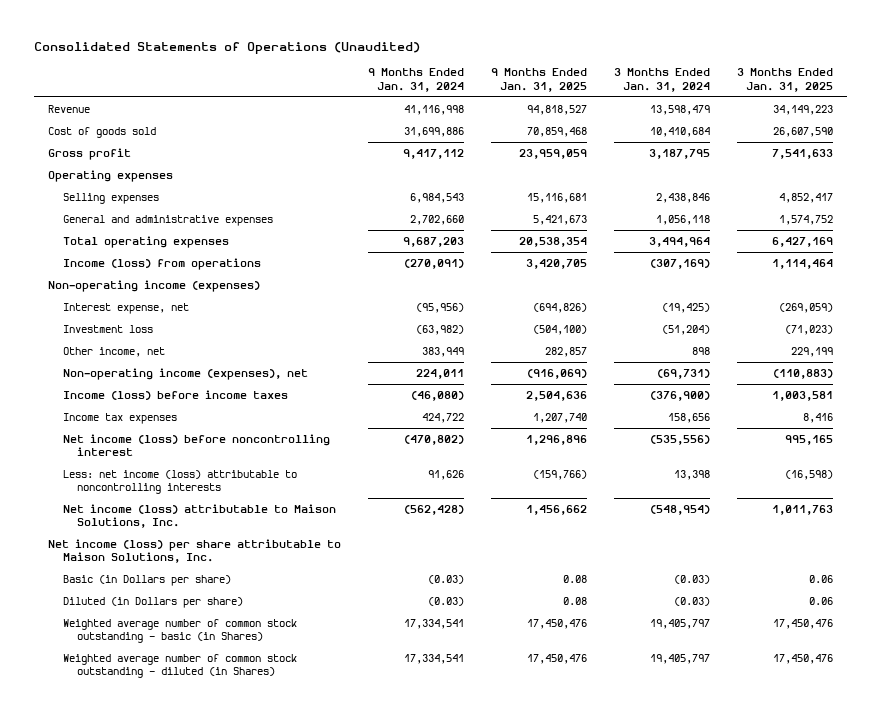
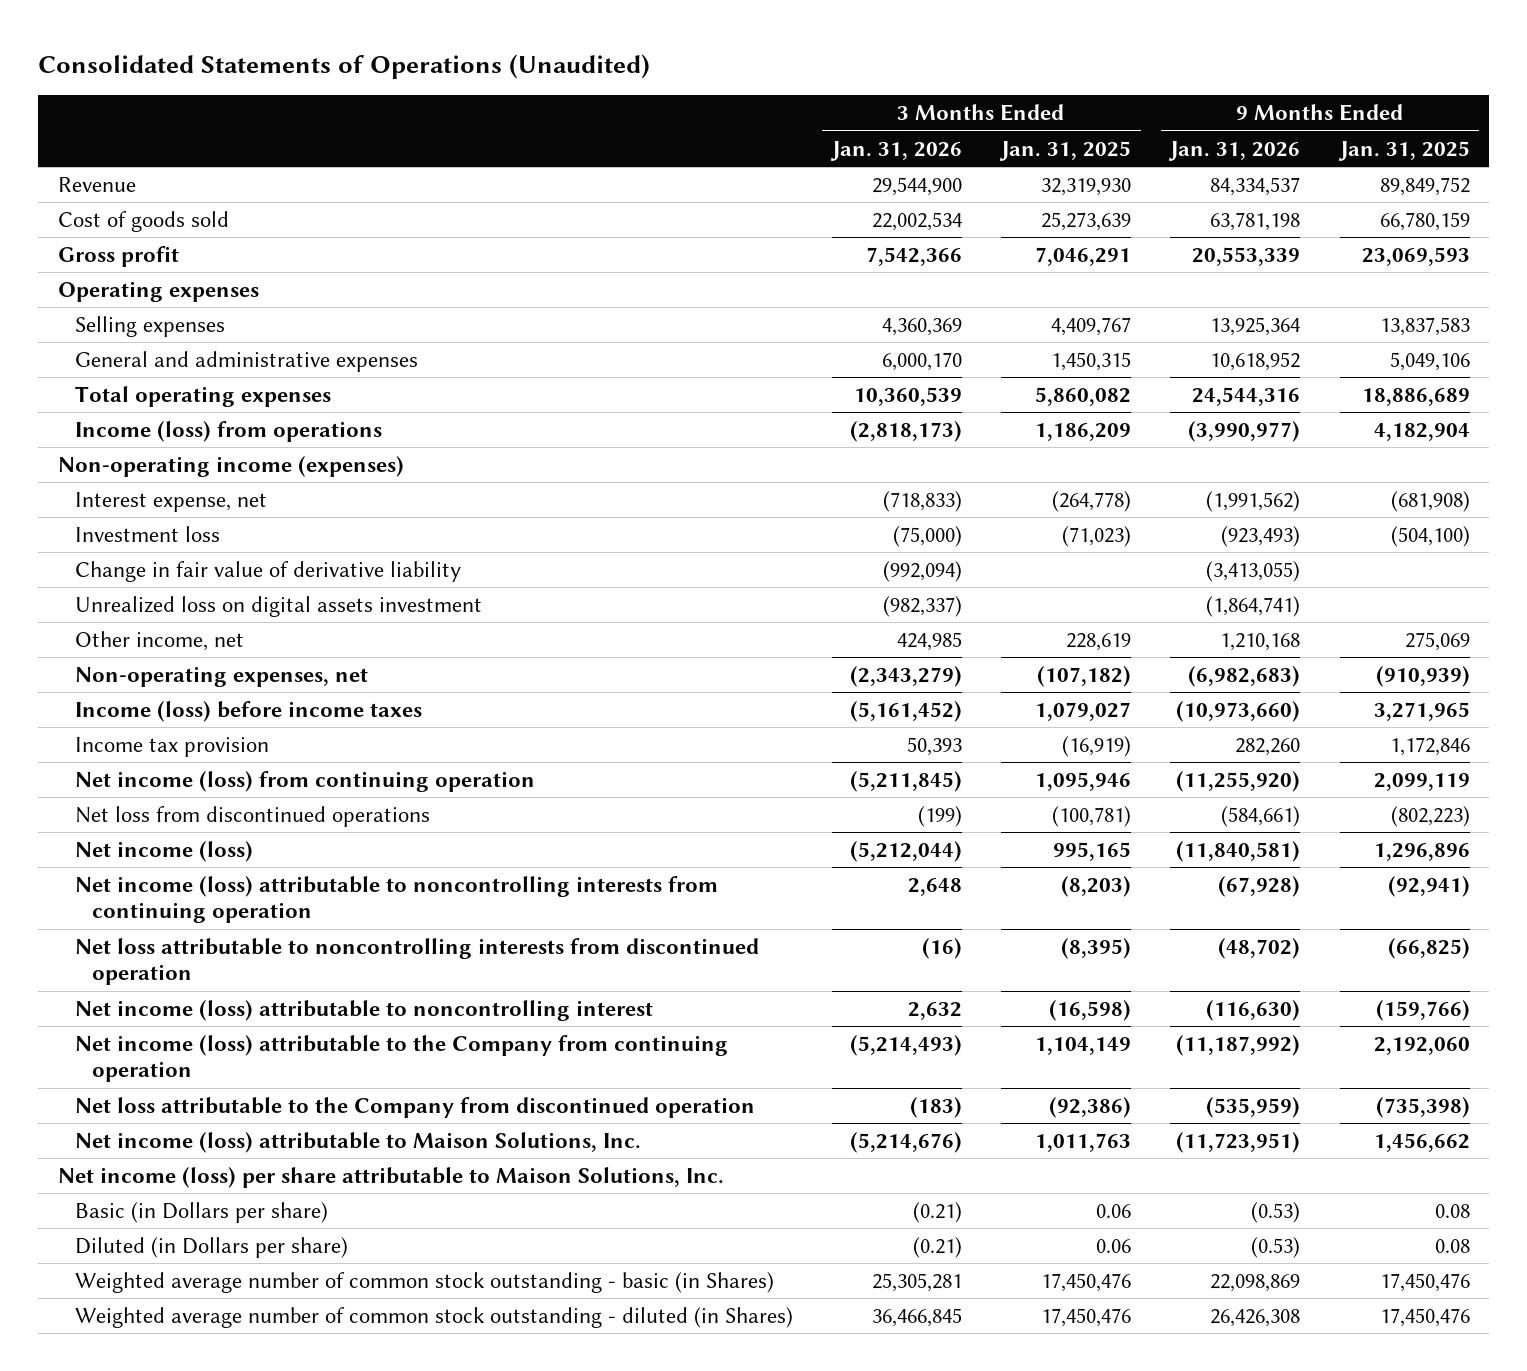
[368,68,465,92] 9 Months Ended Jan. 31, 2024 -> none
[614,68,711,92] 3 Months Ended Jan. 31, 2024 -> none
none -> [829,140,962,161] Jan. 31, 2026
none -> [1168,140,1301,161] Jan. 31, 2026
[527,104,588,115] 94,818,527 -> [1379,177,1470,197] 89,849,752
[773,104,834,115] 34,149,223 -> [1041,178,1132,197] 32,319,930
[527,126,588,137] 70,859,468 -> [1379,212,1470,232] 66,780,159
[773,126,834,137] 26,607,590 -> [1041,212,1132,232] 25,273,639
[519,148,588,159] 23,959,059 -> [1361,247,1470,267] 23,069,593
[772,148,834,159] 7,541,633 -> [1035,247,1132,267] 7,046,291
[527,192,588,203] 15,116,681 -> [1379,317,1470,337] 13,837,583
[779,192,834,203] 4,852,417 -> [1051,317,1132,337] 4,409,767
[533,214,588,225] 5,421,673 -> [1389,352,1470,372] 5,049,106
[779,214,834,225] 1,574,752 -> [1051,352,1132,372] 1,450,315
[519,236,588,247] 20,538,354 -> [1361,388,1470,407] 18,886,689
[772,236,834,247] 6,427,169 -> [1035,387,1132,407] 5,860,082
[526,258,588,269] 3,420,705 -> [1373,423,1470,442] 4,182,904
[772,258,834,269] 1,114,464 -> [1035,423,1132,442] 1,186,209
[533,302,588,313] (694,826) -> [1390,491,1470,513] (681,908)
[779,302,834,313] (269,059) -> [1052,491,1132,513] (264,778)
none -> [74,561,461,583] Change in fair value of derivative liability
none -> [74,596,482,618] Unrealized loss on digital assets investment
[545,346,588,357] 282,857 -> [1404,632,1470,652] 275,069
[791,346,834,357] 229,199 -> [1066,633,1132,652] 228,619
[62,367,308,380] Non-operating income (expenses), net -> [74,666,368,688] Non-operating expenses, net
[527,368,588,379] (916,069) -> [1375,666,1470,688] (910,939)
[773,368,834,379] (110,883) -> [1037,666,1132,688] (107,182)
[526,390,588,401] 2,504,636 -> [1373,702,1470,722] 3,271,965
[772,390,834,401] 1,003,581 -> [1035,702,1132,722] 1,079,027
[62,412,177,424] Income tax expenses -> [74,737,269,758] Income tax provision
[533,412,588,423] 1,207,740 -> [1389,737,1470,757] 1,172,846
[803,412,834,423] 8,416 -> [1062,736,1132,758] (16,919)
none -> [74,771,535,793] Net income (loss) from continuing operation
none -> [74,806,430,828] Net loss from discontinued operations
[62,433,330,457] Net income (loss) before noncontrolling interest -> [74,841,253,863] Net income (loss)
none -> [74,876,718,924] Net income (loss) attributable to noncontrolling interests from continuing operation
none -> [74,938,759,986] Net loss attributable to noncontrolling interests from discontinued operation
[62,469,297,495] Less: net income (loss) attributable to noncontrolling interests -> [74,1000,653,1022] Net income (loss) attributable to noncontrolling interest
none -> [74,1035,728,1083] Net income (loss) attributable to the Company from continuing operation
none -> [74,1097,755,1119] Net loss attributable to the Company from discontinued operation

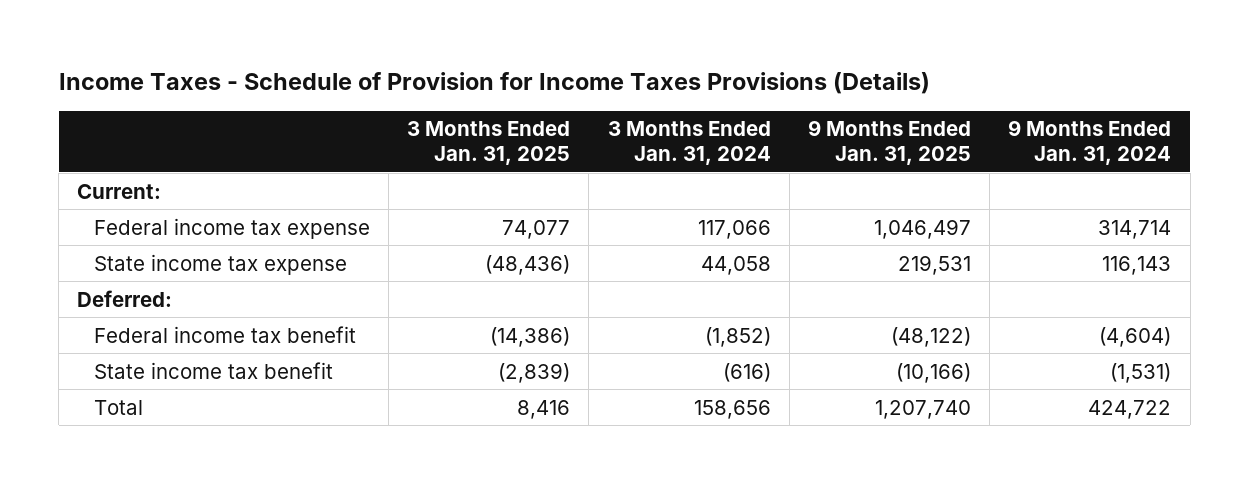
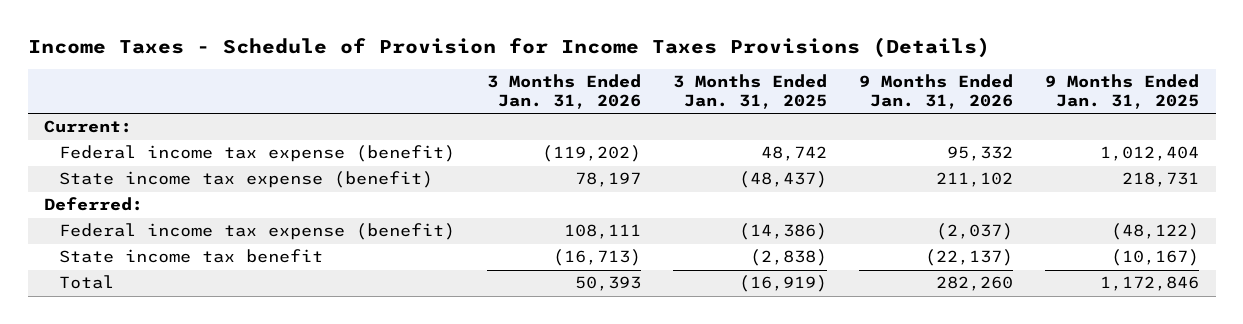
[607,121,771,165] 3 Months Ended Jan. 31, 2024 -> none
[1008,120,1172,165] 9 Months Ended Jan. 31, 2024 -> none
none -> [486,73,641,110] 3 Months Ended Jan. 31, 2026
none -> [859,73,1014,110] 9 Months Ended Jan. 31, 2026
[93,217,370,239] Federal income tax expense -> [58,145,455,163] Federal income tax expense (benefit)
[502,219,571,239] 74,077 -> [761,146,828,162] 48,742
[873,218,971,239] 1,046,497 -> [1100,146,1200,162] 1,012,404
[93,253,347,275] State income tax expense -> [58,171,433,189] State income tax expense (benefit)
[485,254,571,275] (48,436) -> [739,171,828,189] (48,437)
[897,254,971,275] 219,531 -> [1122,172,1200,188] 218,731
[93,325,356,343] Federal income tax benefit -> [58,223,455,241] Federal income tax expense (benefit)
[498,362,571,383] (2,839) -> [750,249,828,267] (2,838)
[895,362,971,383] (10,166) -> [1111,249,1200,267] (10,167)
[517,399,571,419] 8,416 -> [739,275,828,293] (16,919)
[874,399,971,419] 1,207,740 -> [1100,276,1200,292] 1,172,846

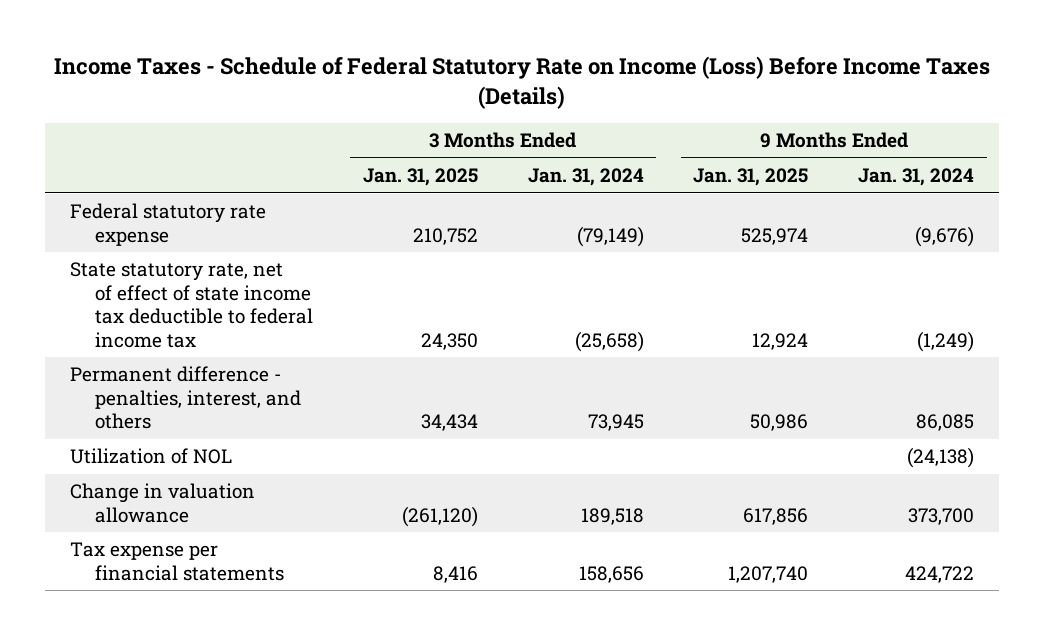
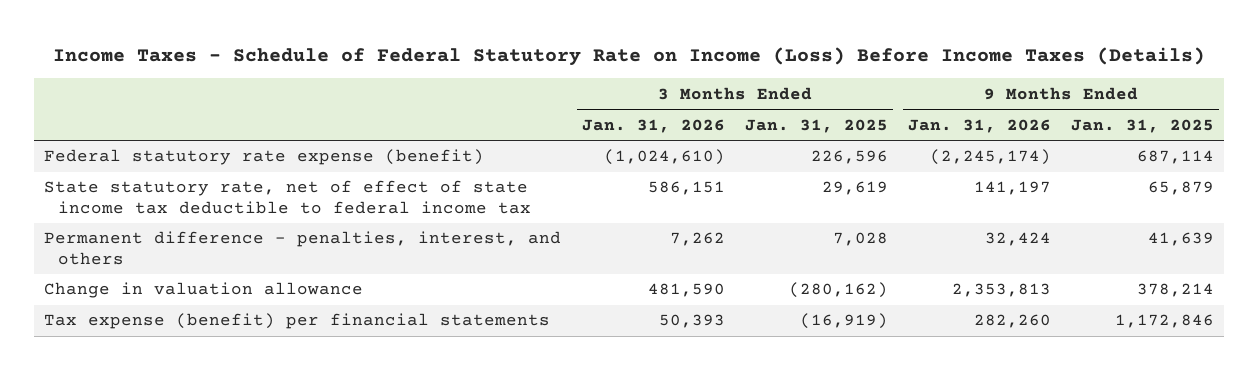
[527,168,644,187] Jan. 31, 2024 -> none
[858,168,975,187] Jan. 31, 2024 -> none
none -> [581,118,725,133] Jan. 31, 2026
none -> [907,118,1051,133] Jan. 31, 2026
[69,448,232,465] Utilization of NOL -> none
[69,203,266,246] Federal statutory rate expense -> [44,149,485,166] Federal statutory rate expense (benefit)
[412,227,478,245] 210,752 -> [810,150,888,165] 226,596
[741,227,809,245] 525,974 -> [1137,150,1215,165] 687,114
[420,332,478,350] 24,350 -> [821,181,888,196] 29,619
[752,332,809,350] 12,924 -> [1148,181,1215,196] 65,879
[420,414,478,432] 34,434 -> [832,232,888,247] 7,028
[750,414,809,432] 50,986 -> [1148,232,1215,247] 41,639
[401,505,478,527] (261,120) -> [788,282,888,299] (280,162)
[743,507,809,525] 617,856 -> [1137,283,1215,298] 378,214
[69,542,284,581] Tax expense per financial statements -> [44,313,551,330] Tax expense (benefit) per financial statements
[432,565,478,583] 8,416 -> [799,313,888,330] (16,919)
[728,565,809,583] 1,207,740 -> [1115,314,1215,329] 1,172,846

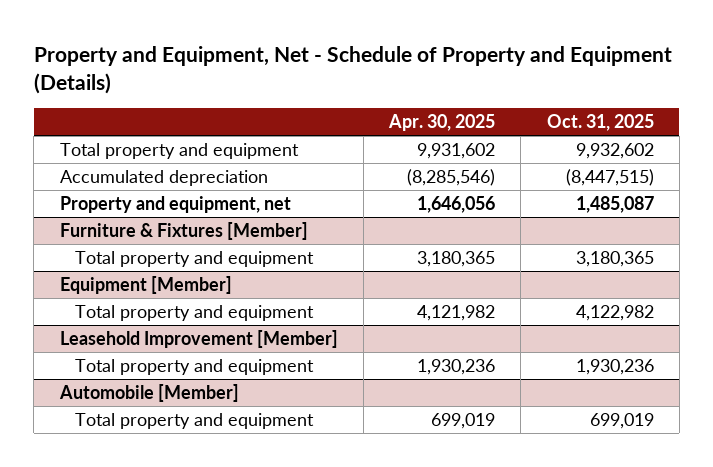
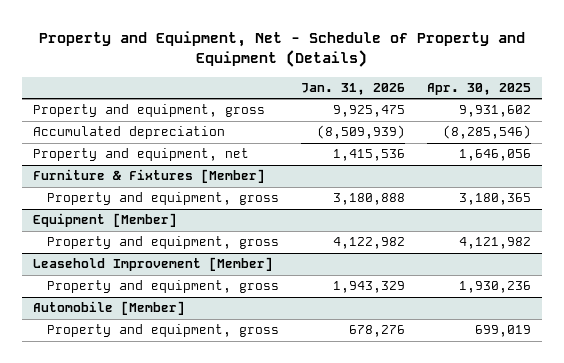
[546,114,654,132] Oct. 31, 2025 -> none
none -> [300,83,405,96] Jan. 31, 2026
[59,143,299,160] Total property and equipment -> [33,104,266,118] Property and equipment, gross
[74,251,314,268] Total property and equipment -> [46,192,279,206] Property and equipment, gross
[74,305,314,322] Total property and equipment -> [46,236,279,250] Property and equipment, gross
[74,359,314,376] Total property and equipment -> [46,280,279,294] Property and equipment, gross
[74,413,314,430] Total property and equipment -> [46,324,279,338] Property and equipment, gross

